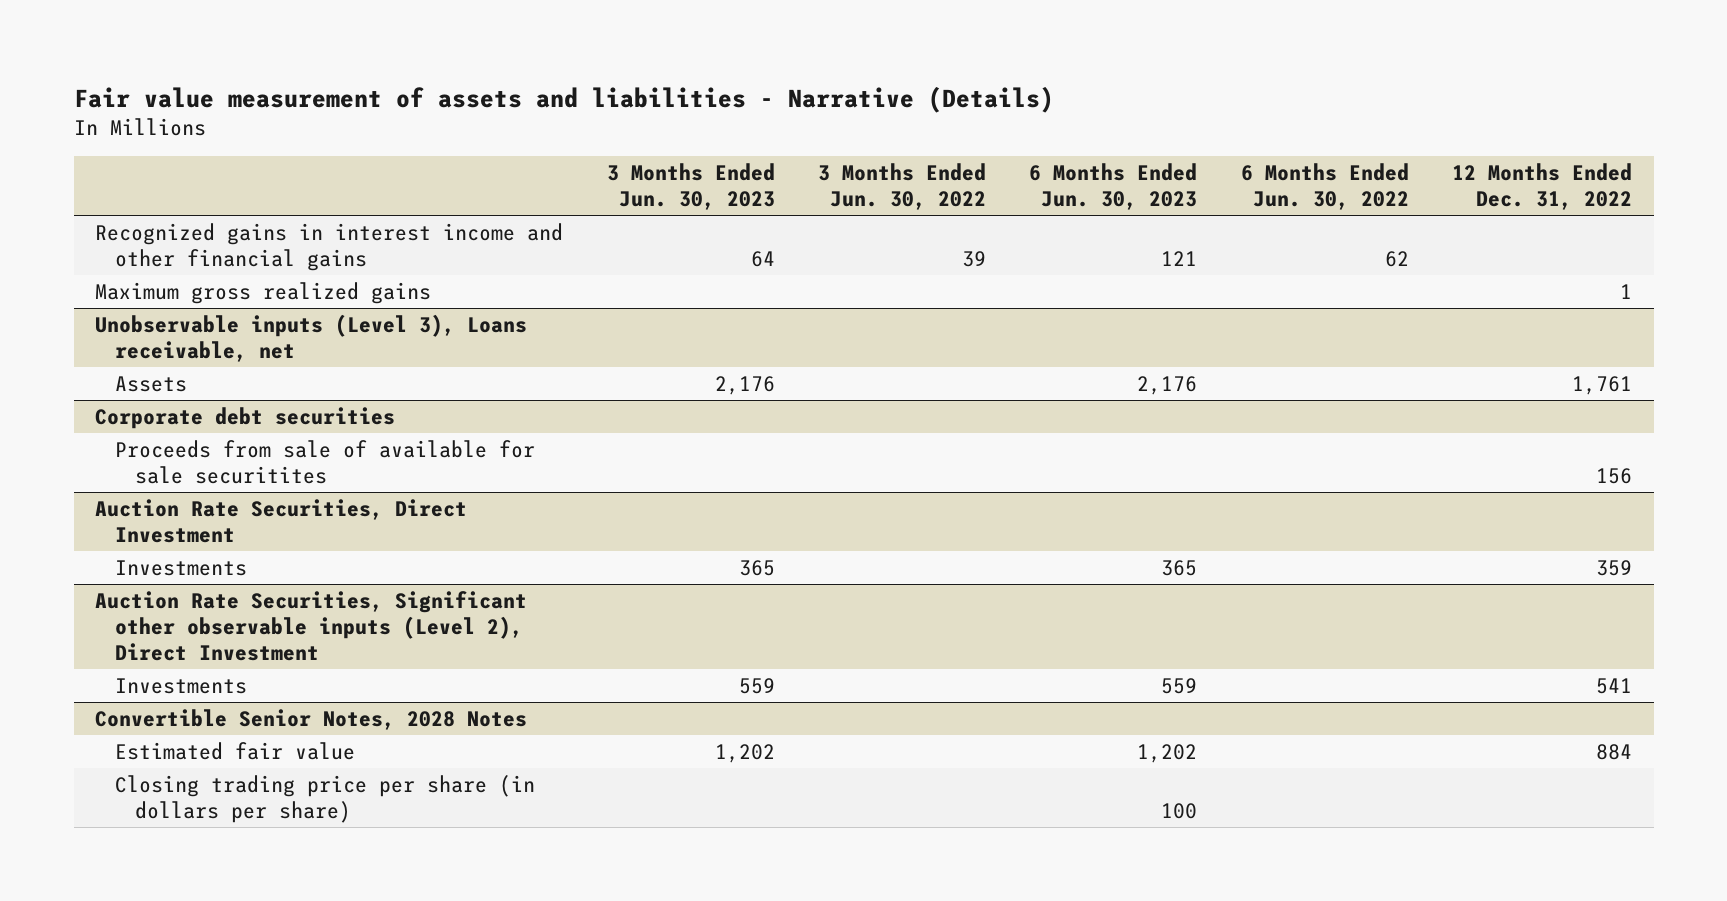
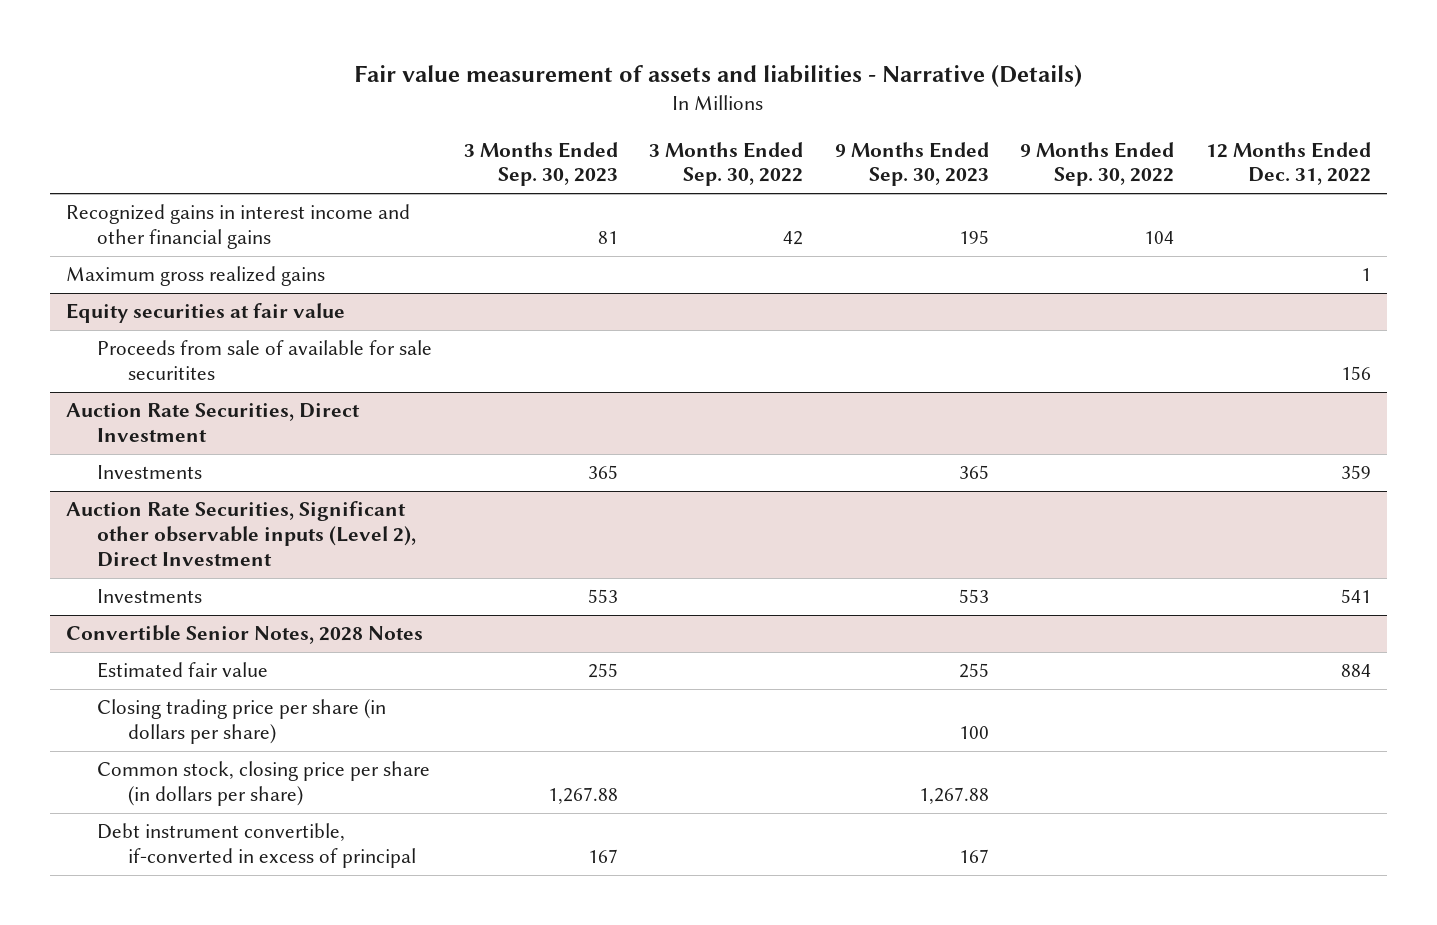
[606,163,775,211] 3 Months Ended Jun. 30, 2023 -> none
[818,163,987,211] 3 Months Ended Jun. 30, 2022 -> none
[1029,163,1198,211] 6 Months Ended Jun. 30, 2023 -> none
[1240,163,1409,211] 6 Months Ended Jun. 30, 2022 -> none
none -> [463,141,618,187] 3 Months Ended Sep. 30, 2023
none -> [649,141,804,187] 3 Months Ended Sep. 30, 2022
none -> [834,141,989,187] 9 Months Ended Sep. 30, 2023
none -> [1020,141,1175,187] 9 Months Ended Sep. 30, 2022
[95,313,528,363] Unobservable inputs (Level 3), Loans receivable, net -> none
[115,375,188,392] Assets -> none
[95,406,396,429] Corporate debt securities -> [65,303,345,324] Equity securities at fair value
none -> [97,761,431,807] Common stock, closing price per share (in dollars per share)
none -> [97,823,417,869] Debt instrument convertible, if-converted in excess of principal

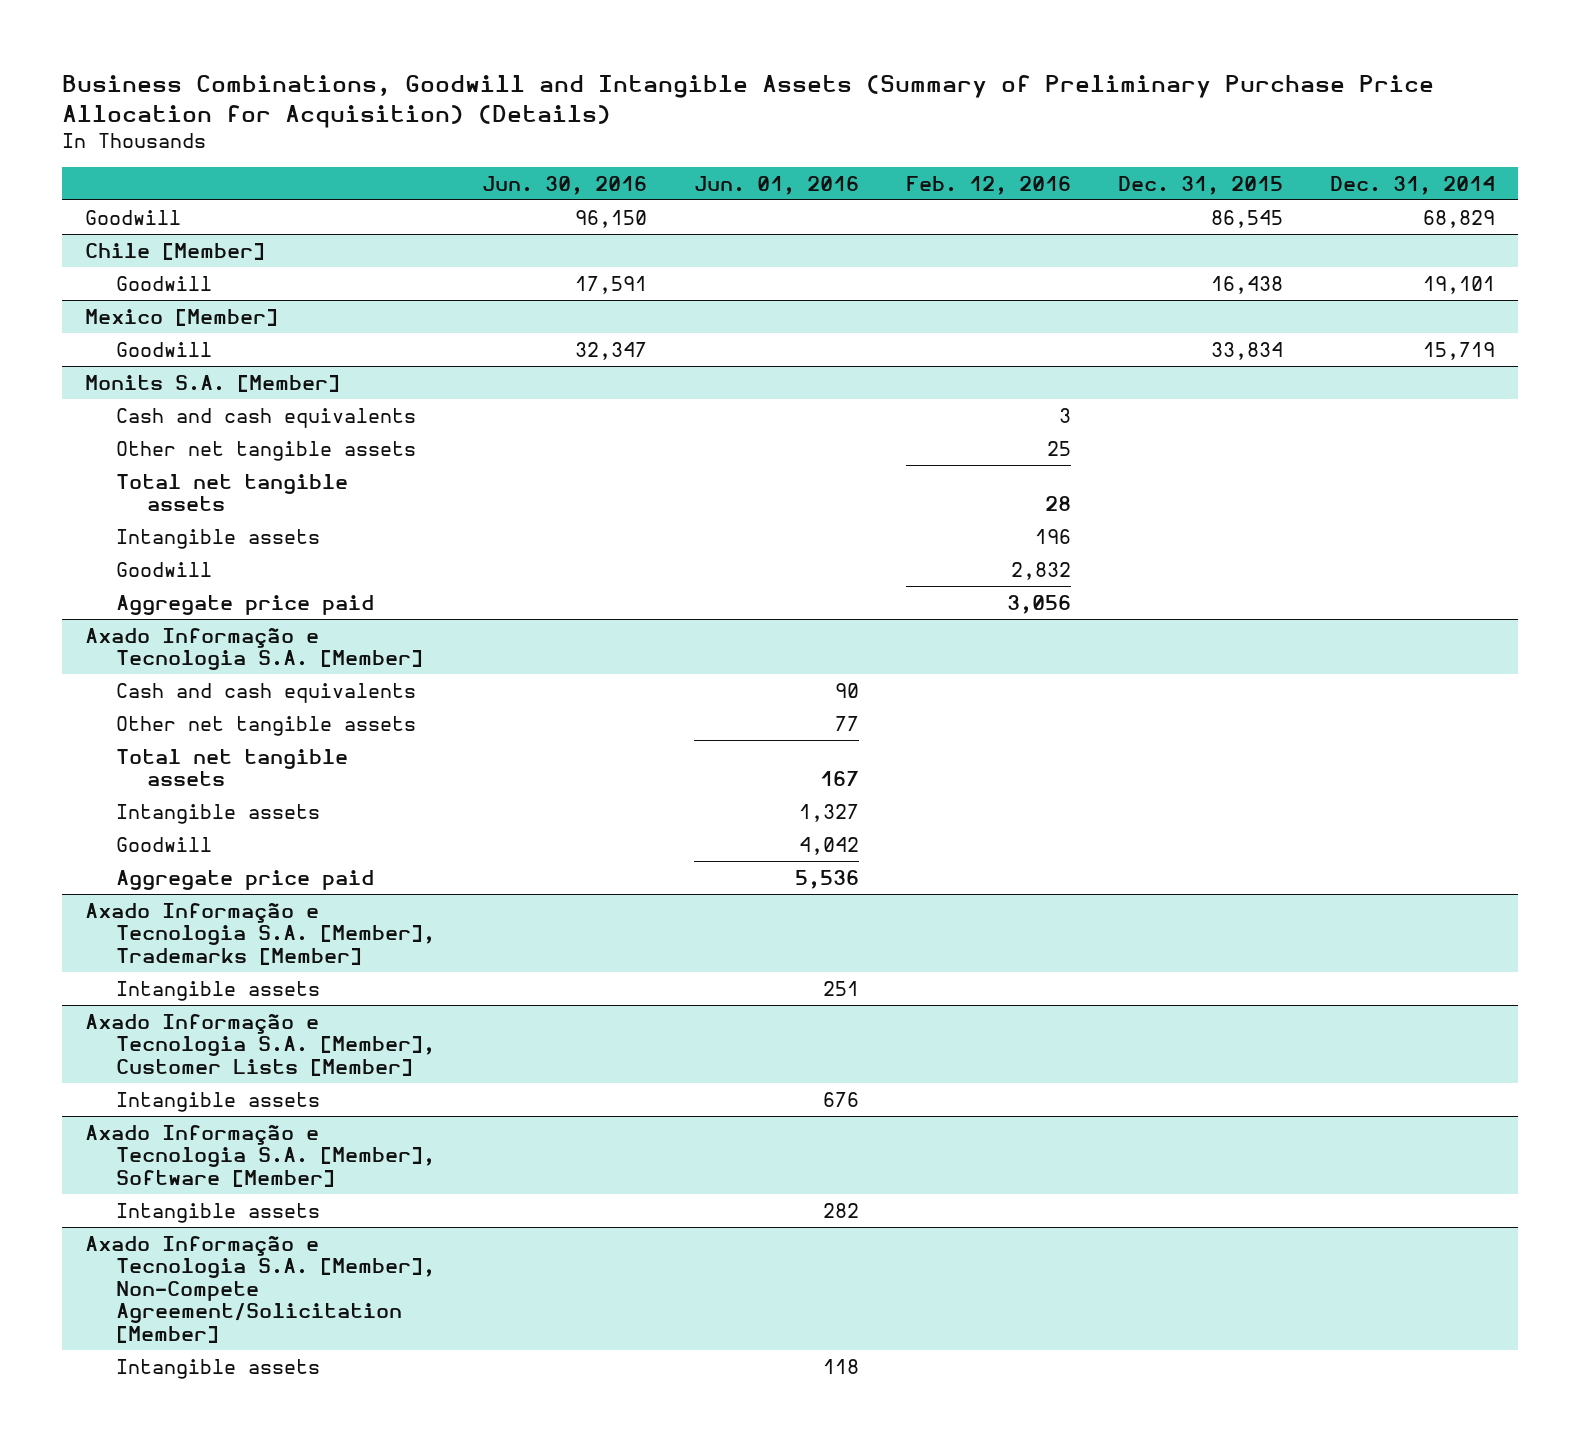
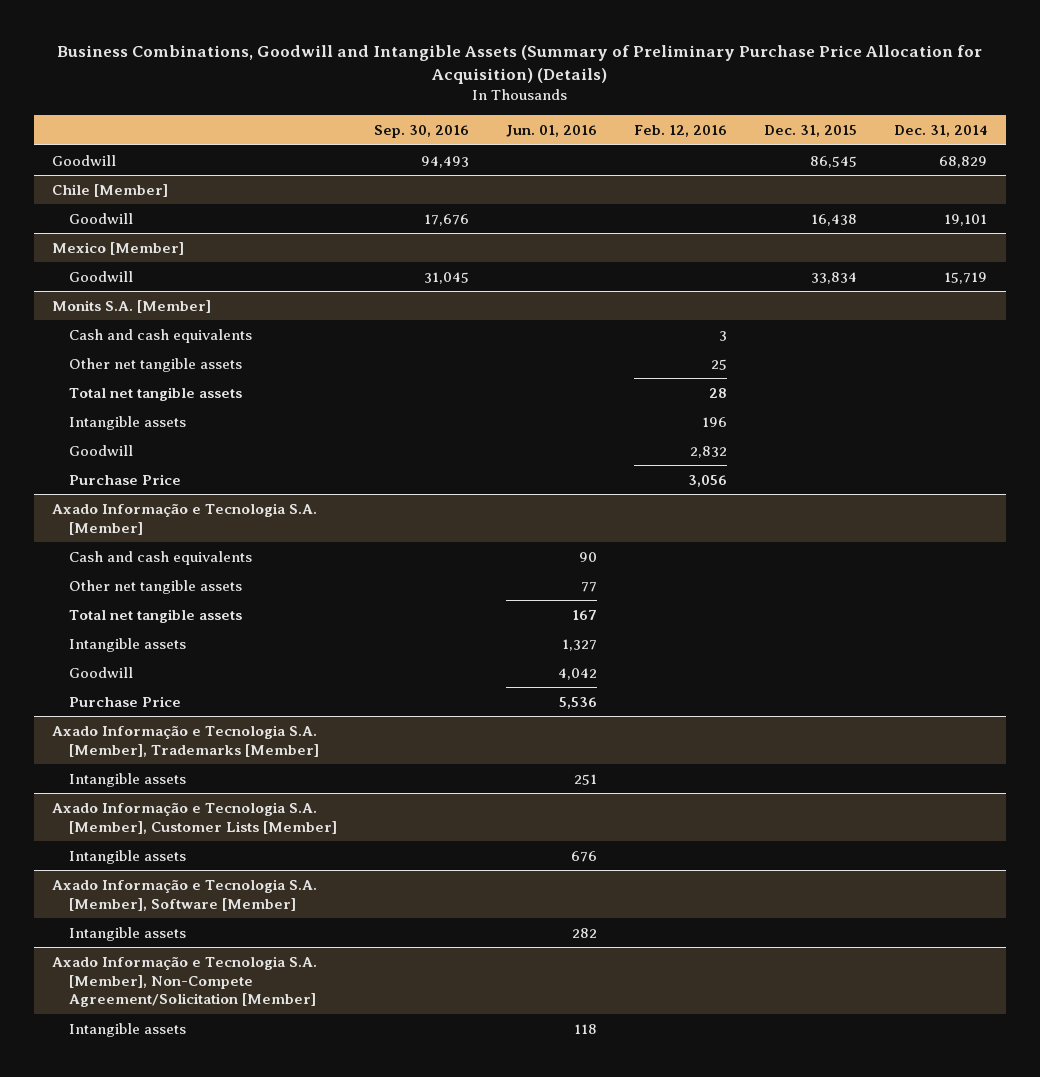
[481,175,647,195] Jun. 30, 2016 -> none
none -> [374,125,470,139] Sep. 30, 2016
[115,594,374,615] Aggregate price paid -> [69,473,182,485] Purchase Price
[115,869,374,890] Aggregate price paid -> [69,695,182,707] Purchase Price

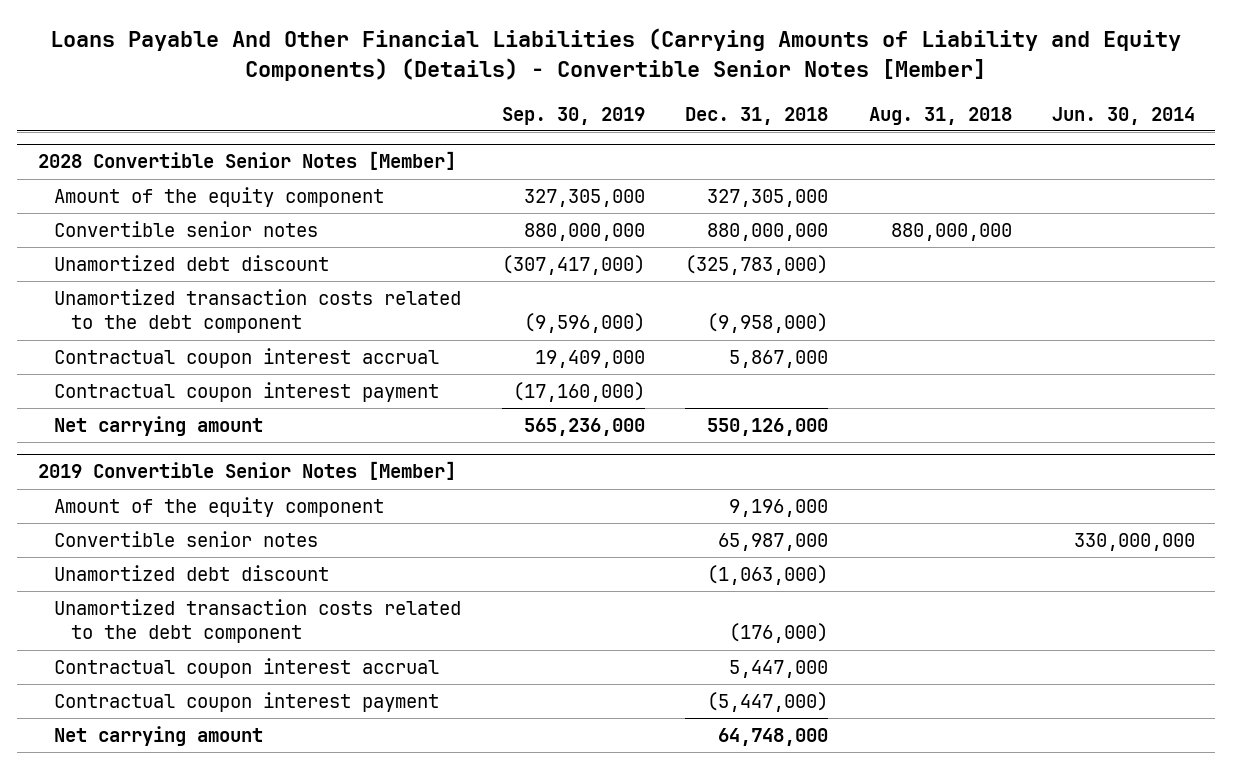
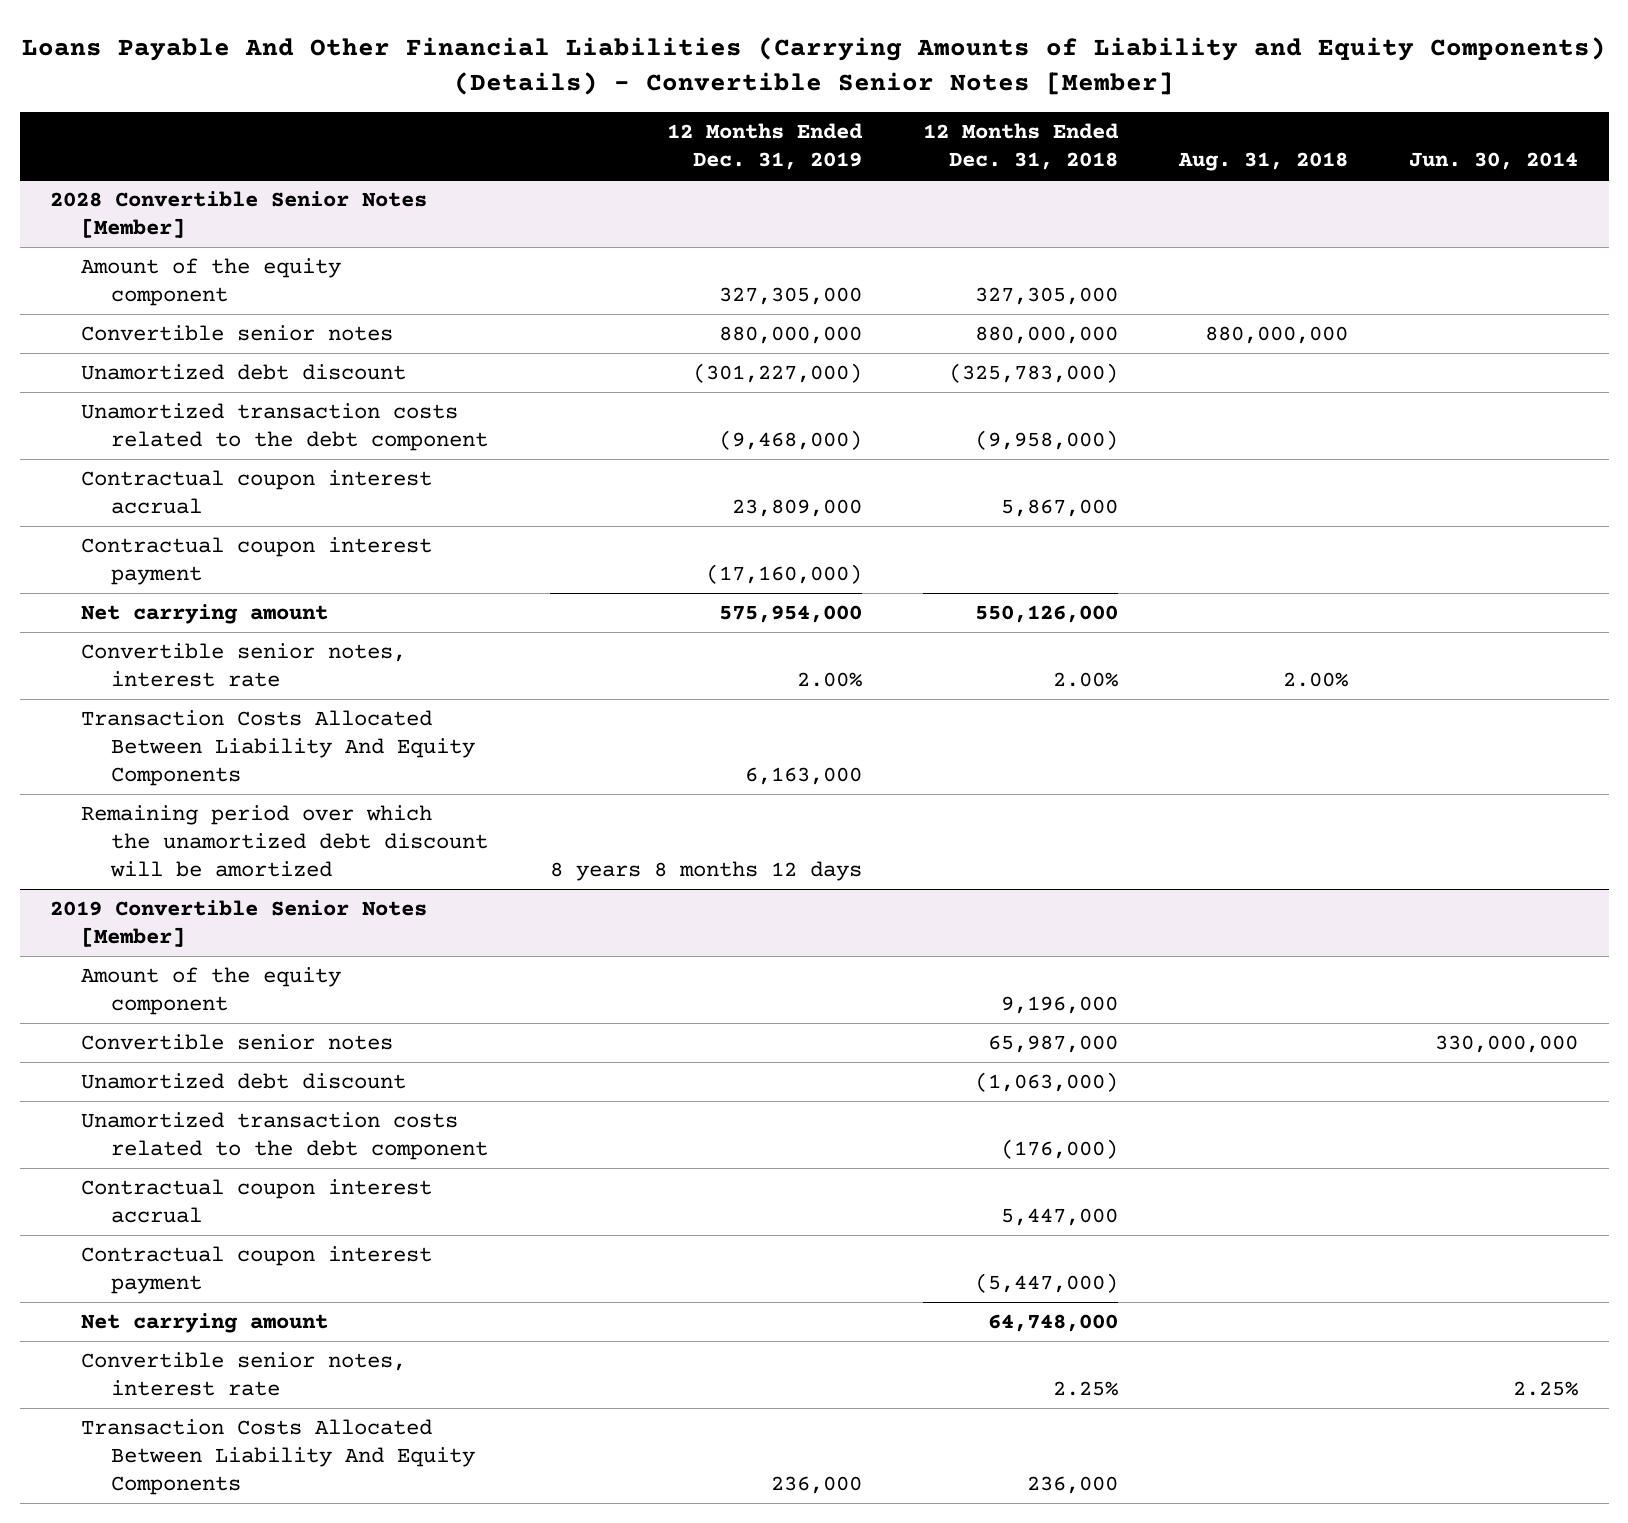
[501,106,645,125] Sep. 30, 2019 -> none
[685,106,829,125] Dec. 31, 2018 -> none
none -> [666,123,863,171] 12 Months Ended Dec. 31, 2019
none -> [922,123,1119,171] 12 Months Ended Dec. 31, 2018
none -> [80,642,406,688] Convertible senior notes, interest rate
none -> [80,709,476,787] Transaction Costs Allocated Between Liability And Equity Components
none -> [80,804,489,878] Remaining period over which the unamortized debt discount will be amortized
none -> [80,1351,406,1397] Convertible senior notes, interest rate
none -> [80,1418,476,1496] Transaction Costs Allocated Between Liability And Equity Components

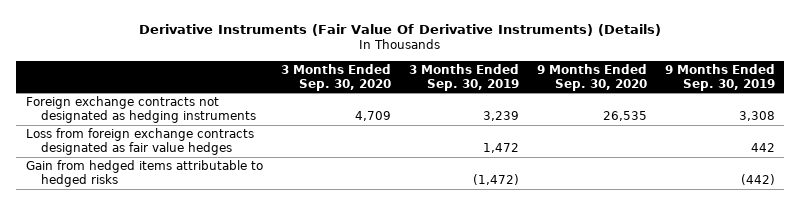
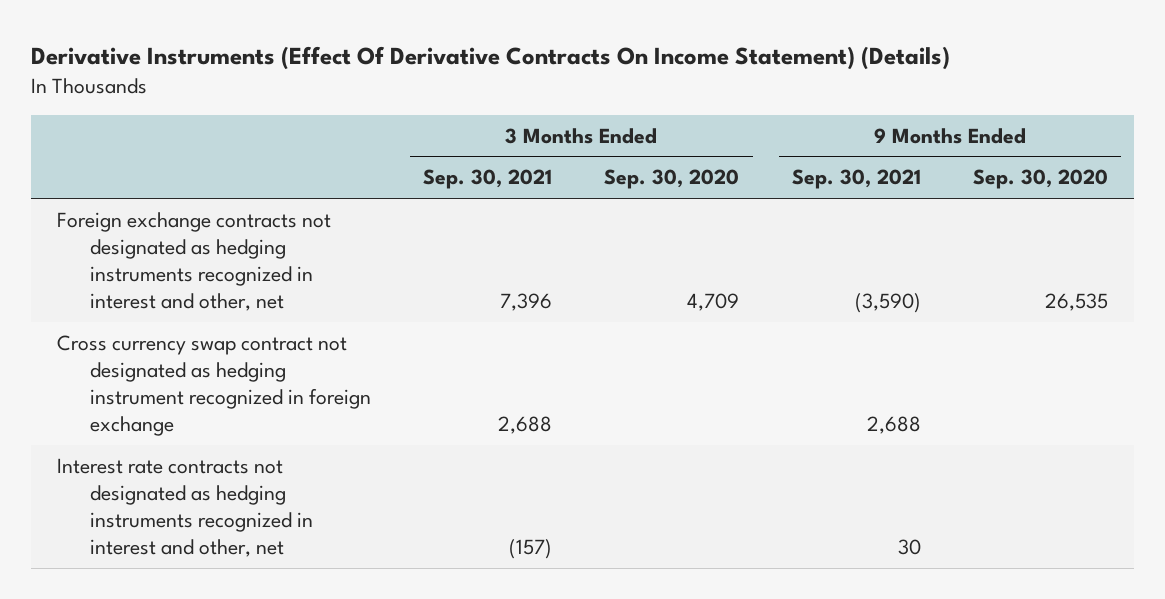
[139,24,662,37] Derivative Instruments (Fair Value Of Derivative Instruments) (Details) -> [30,46,950,71] Derivative Instruments (Effect Of Derivative Contracts On Income Statement) (Details)
[408,63,519,91] 3 Months Ended Sep. 30, 2019 -> none
[665,63,776,91] 9 Months Ended Sep. 30, 2019 -> none
none -> [423,169,553,190] Sep. 30, 2021
none -> [791,169,921,190] Sep. 30, 2021
[25,128,254,156] Loss from foreign exchange contracts designated as fair value hedges -> none
[25,96,256,124] Foreign exchange contracts not designated as hedging instruments -> [57,211,332,311] Foreign exchange contracts not designated as hedging instruments recognized in interest and other, net
[25,160,263,188] Gain from hedged items attributable to hedged risks -> [57,334,371,436] Cross currency swap contract not designated as hedging instrument recognized in foreign exchange
none -> [57,457,313,557] Interest rate contracts not designated as hedging instruments recognized in interest and other, net

